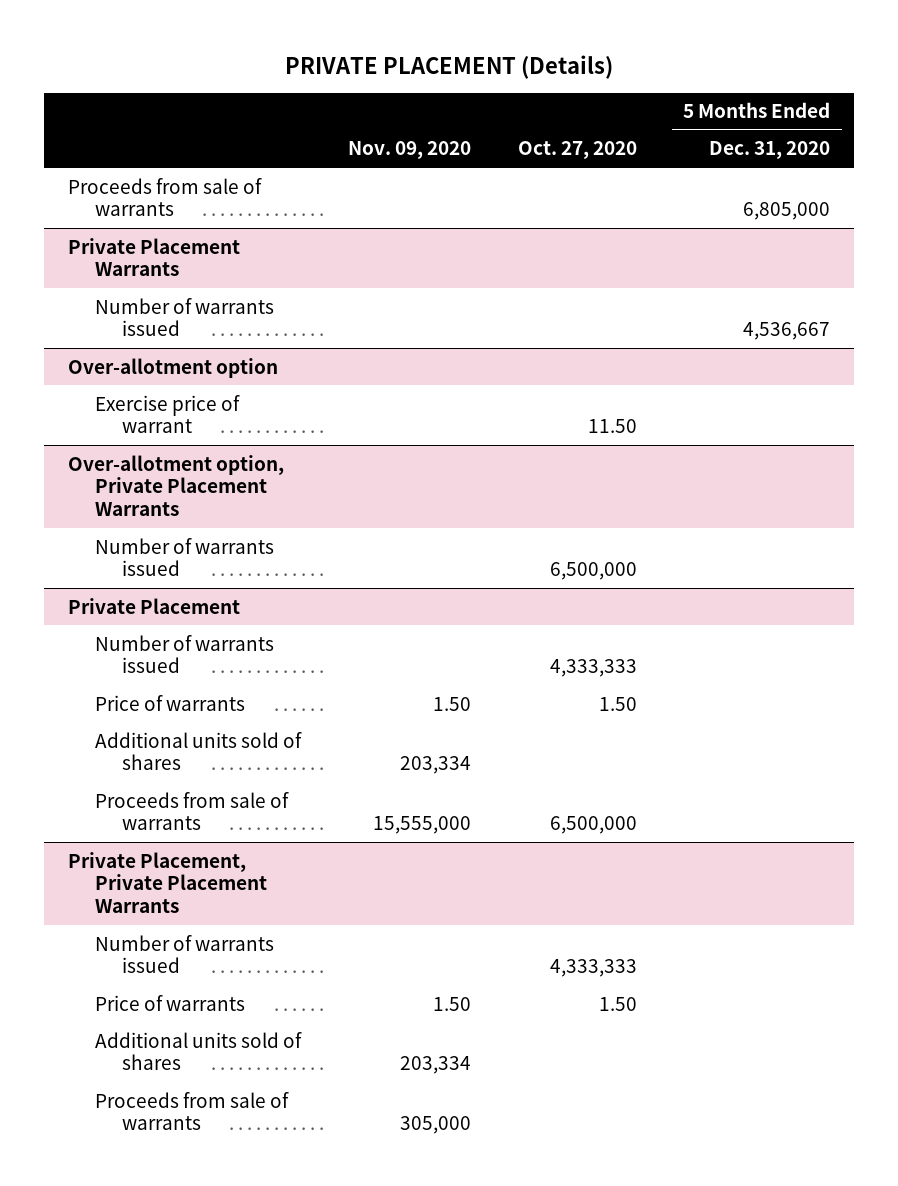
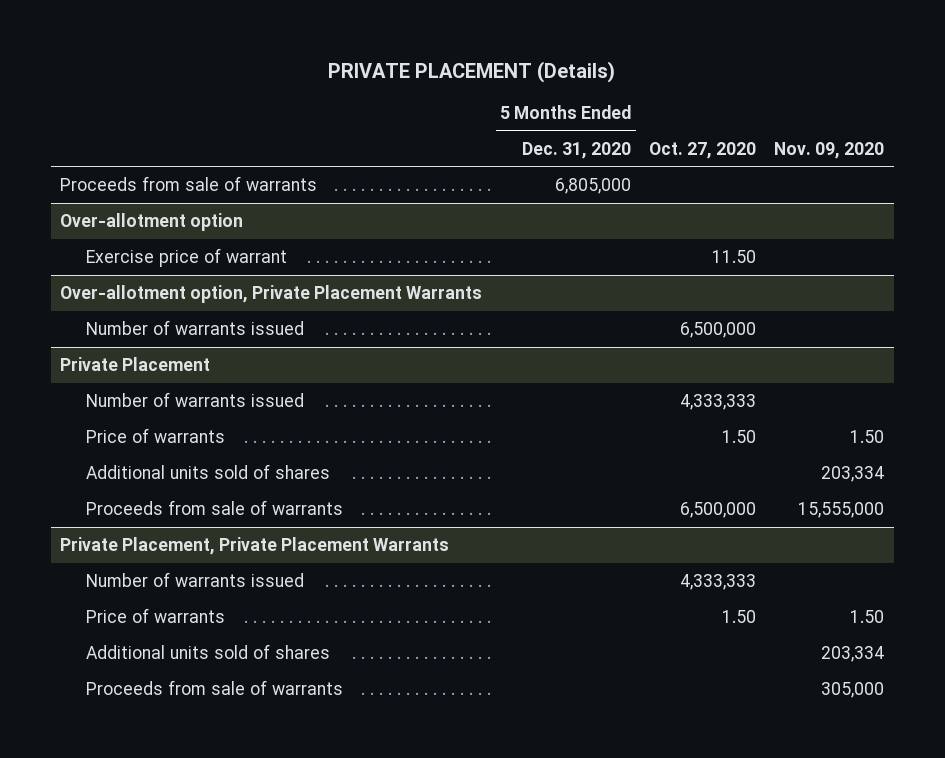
[67,237,240,277] Private Placement Warrants -> none
[95,297,275,337] Number of warrants issued -> none

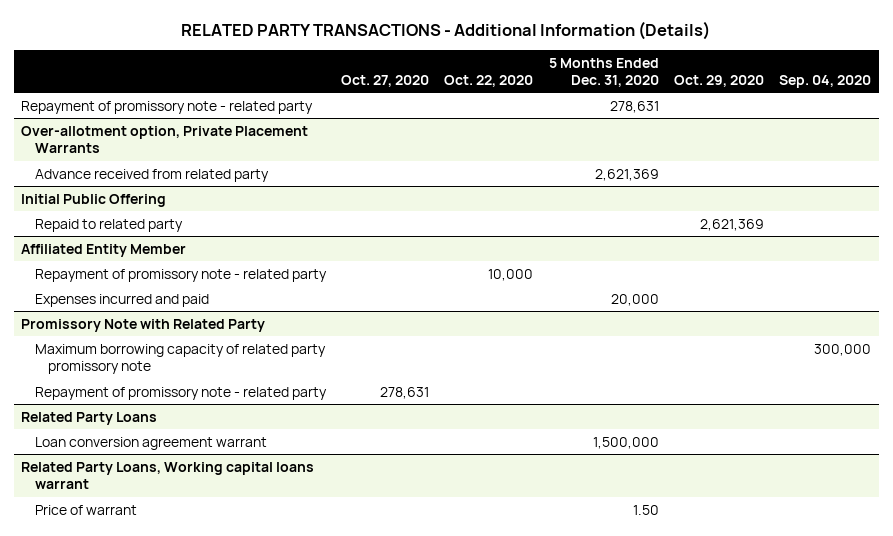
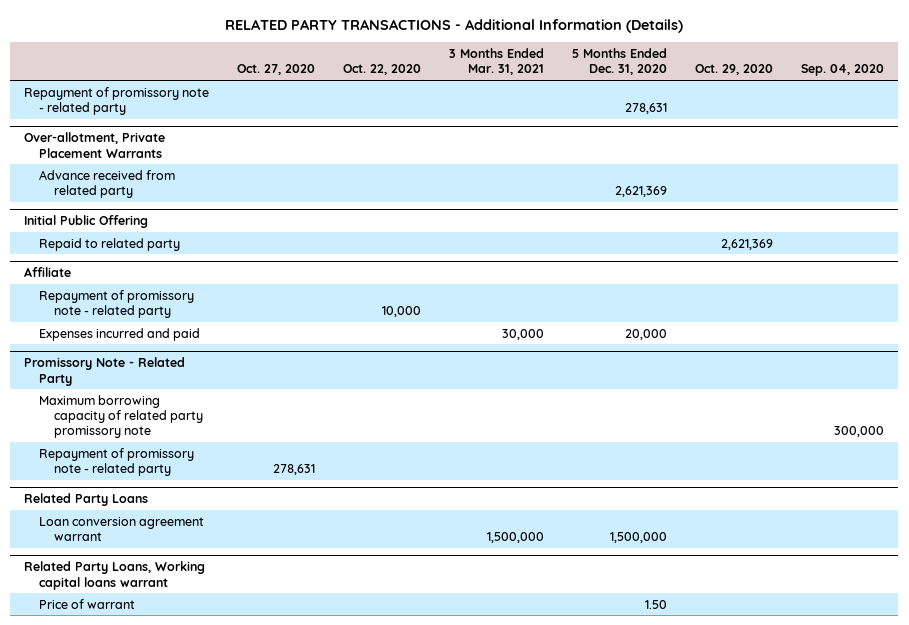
none -> [449,48,545,76] 3 Months Ended Mar. 31, 2021
[21,125,309,154] Over-allotment option, Private Placement Warrants -> [24,132,166,158] Over-allotment, Private Placement Warrants
[21,243,187,257] Affiliated Entity Member -> [24,267,72,278] Affiliate
[21,318,266,332] Promissory Note with Related Party -> [24,357,186,386] Promissory Note - Related Party

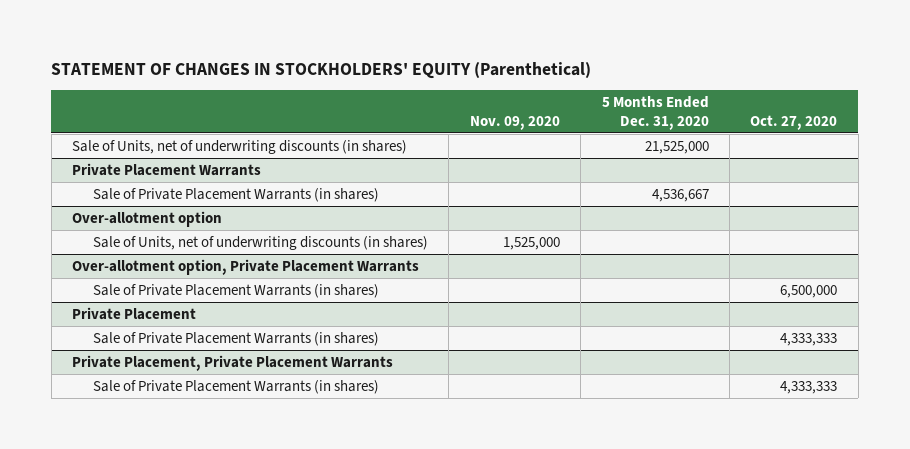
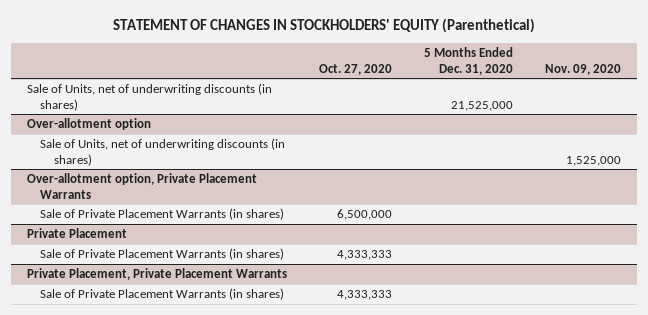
[72,163,262,177] Private Placement Warrants -> none
[92,188,379,203] Sale of Private Placement Warrants (in shares) -> none

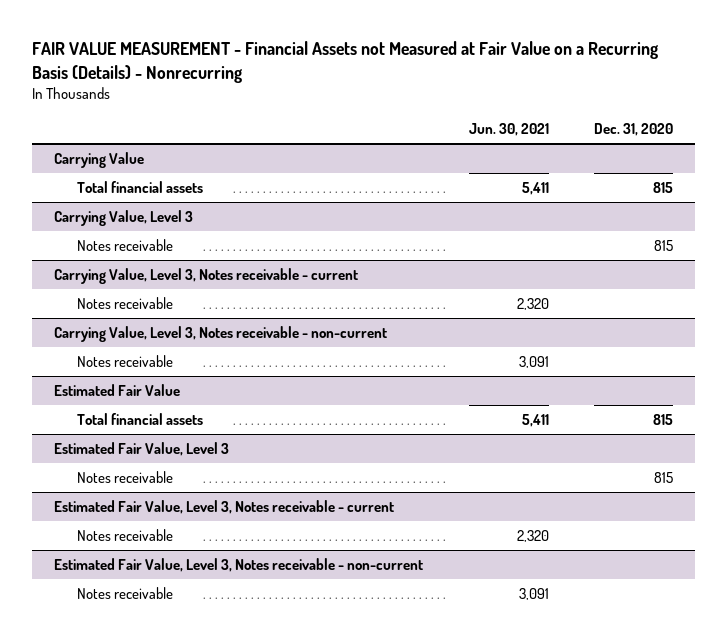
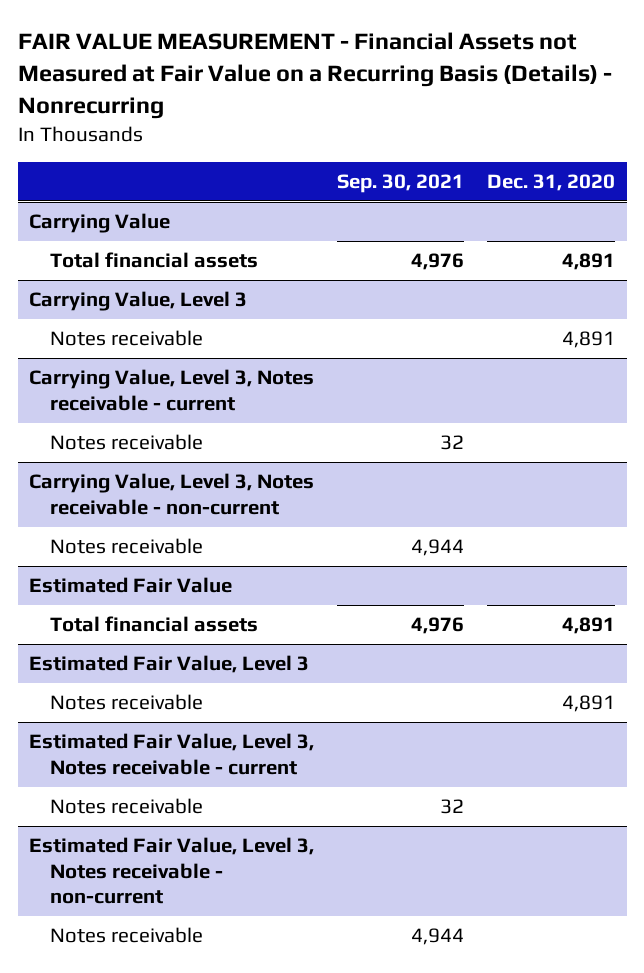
[468,123,549,137] Jun. 30, 2021 -> none
none -> [337,173,465,193] Sep. 30, 2021
[652,181,673,193] 815 -> [562,253,616,271] 4,891
[653,239,673,251] 815 -> [562,331,616,349] 4,891
[652,413,673,425] 815 -> [562,617,616,635] 4,891
[653,471,673,483] 815 -> [562,695,616,713] 4,891

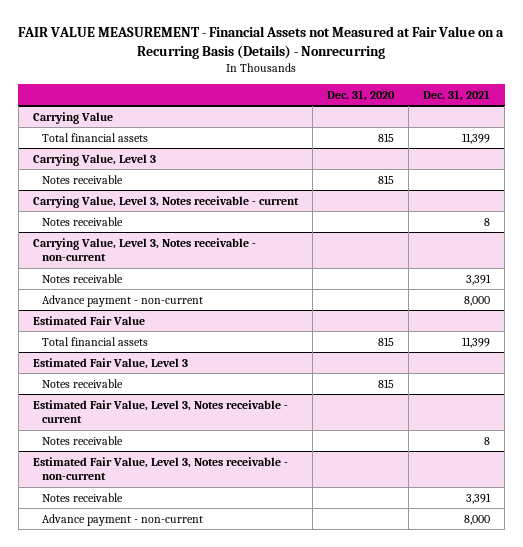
[337,173,465,193] Sep. 30, 2021 -> none
none -> [423,89,491,101] Dec. 31, 2021
[562,253,616,271] 4,891 -> [377,132,394,142] 815
[562,331,616,349] 4,891 -> [377,174,394,184] 815
none -> [41,294,203,307] Advance payment - non-current
[562,617,616,635] 4,891 -> [377,336,394,346] 815
[562,695,616,713] 4,891 -> [377,378,394,388] 815
none -> [41,513,203,526] Advance payment - non-current

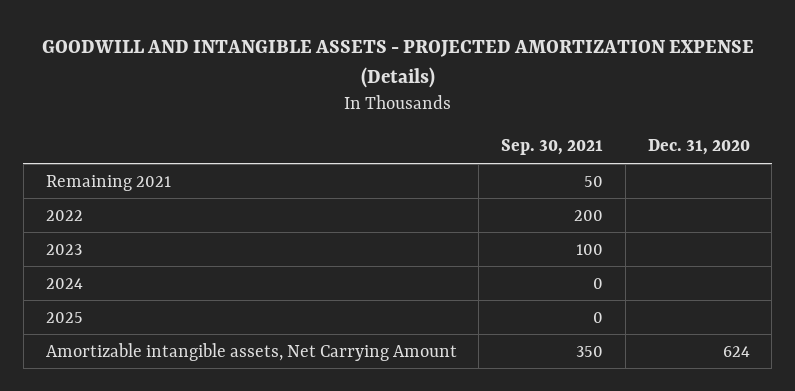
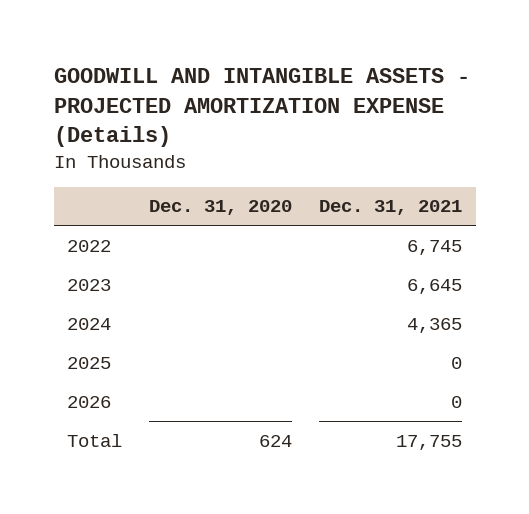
[501,139,604,156] Sep. 30, 2021 -> none
none -> [319,200,463,216] Dec. 31, 2021
[45,174,171,191] Remaining 2021 -> none
none -> [67,395,112,408] 2026
[45,342,457,361] Amortizable intangible assets, Net Carrying Amount -> [67,433,123,447] Total

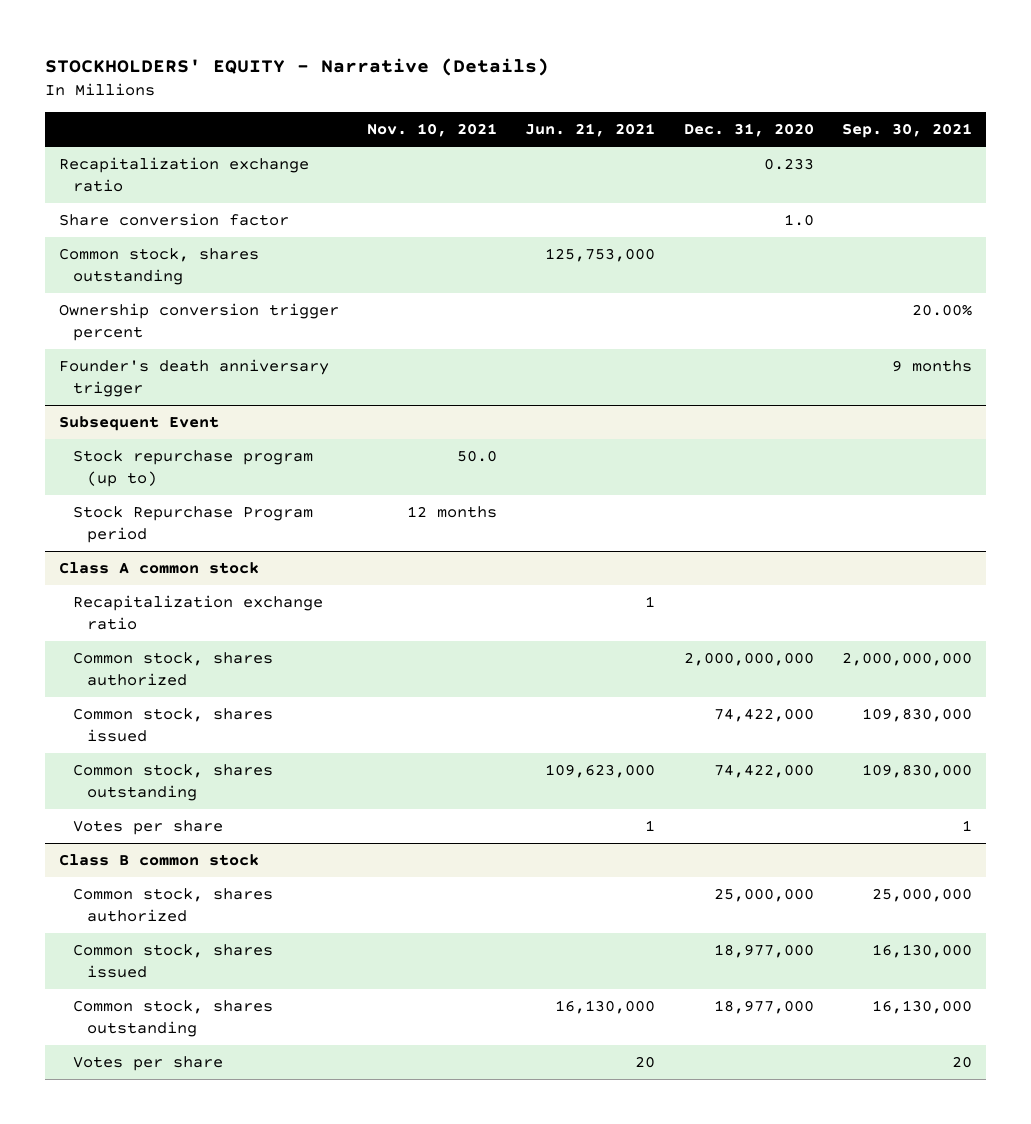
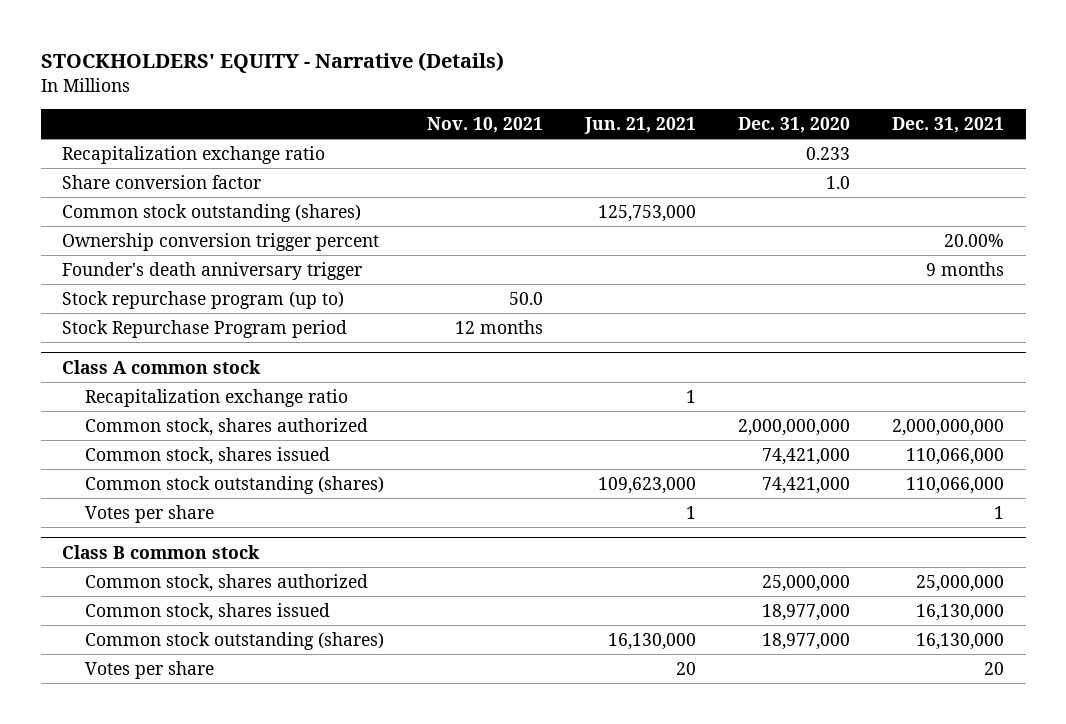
[841,123,972,139] Sep. 30, 2021 -> none
none -> [892,117,1005,134] Dec. 31, 2021
[59,248,260,285] Common stock, shares outstanding -> [61,203,361,222] Common stock outstanding (shares)
[59,416,220,432] Subsequent Event -> none
[73,450,314,487] Stock repurchase program (up to) -> none
[73,506,314,543] Stock Repurchase Program period -> none
none -> [61,290,344,309] Stock repurchase program (up to)
none -> [61,319,347,338] Stock Repurchase Program period
[713,708,814,723] 74,422,000 -> [762,447,851,465] 74,421,000
[73,764,274,801] Common stock, shares outstanding -> [85,475,385,494] Common stock outstanding (shares)
[713,764,814,779] 74,422,000 -> [762,476,851,494] 74,421,000
[73,1000,274,1037] Common stock, shares outstanding -> [85,631,385,650] Common stock outstanding (shares)

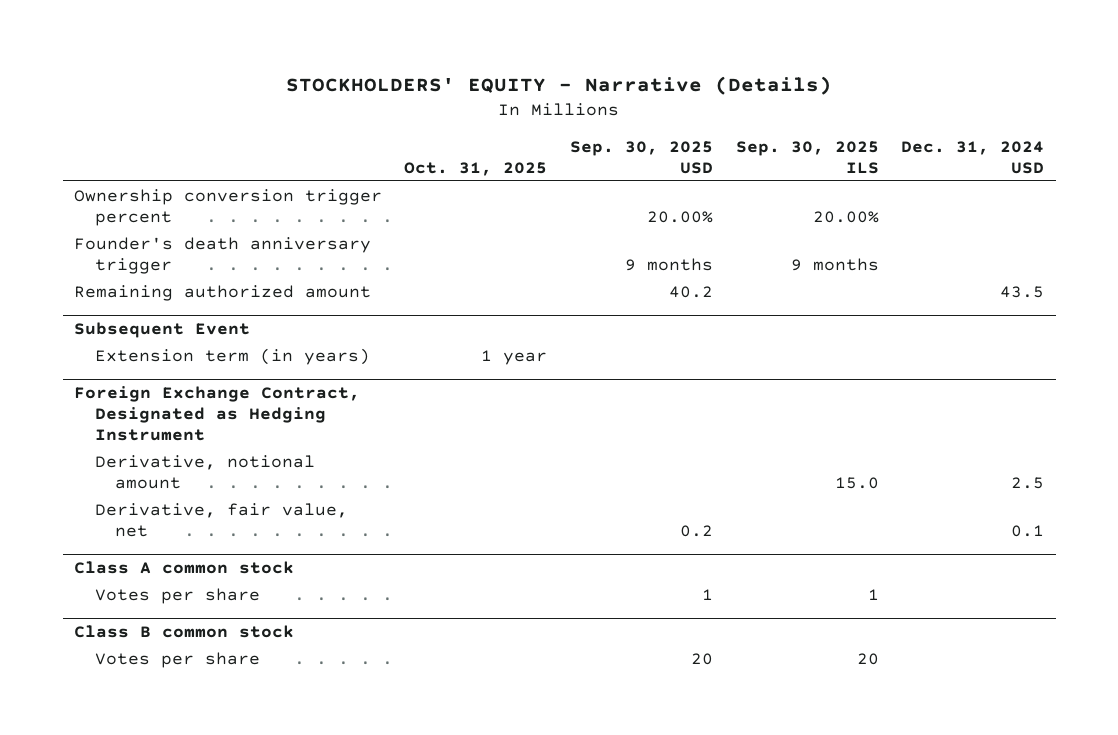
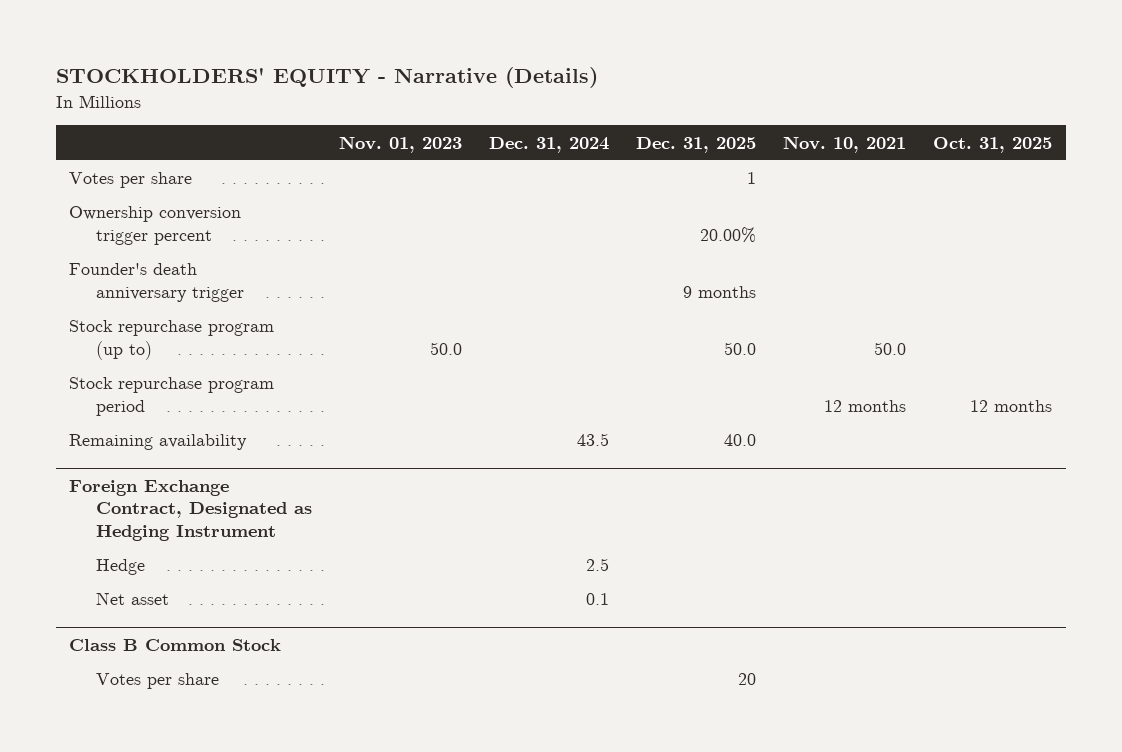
[570,140,714,174] Sep. 30, 2025 USD -> none
[735,140,879,174] Sep. 30, 2025 ILS -> none
[901,140,1045,174] Dec. 31, 2024 USD -> none
none -> [339,135,463,153] Nov. 01, 2023
none -> [489,136,610,153] Dec. 31, 2024
none -> [636,136,757,153] Dec. 31, 2025
none -> [783,135,907,153] Nov. 10, 2021
none -> [69,172,193,189] Votes per share
[73,322,250,339] Subsequent Event -> none
[94,347,370,365] Extension term (in years) -> none
none -> [69,320,275,360] Stock repurchase program (up to)
none -> [69,377,275,416] Stock repurchase program period
[73,284,371,301] Remaining authorized amount -> [69,434,248,451] Remaining availability
[73,561,294,575] Class A common stock -> none
[94,587,260,604] Votes per share -> none
[94,454,315,489] Derivative, notional amount -> [95,559,145,576] Hedge
[94,502,348,537] Derivative, fair value, net -> [95,592,169,606] Net asset
[73,625,294,639] Class B common stock -> [69,638,282,651] Class B Common Stock

